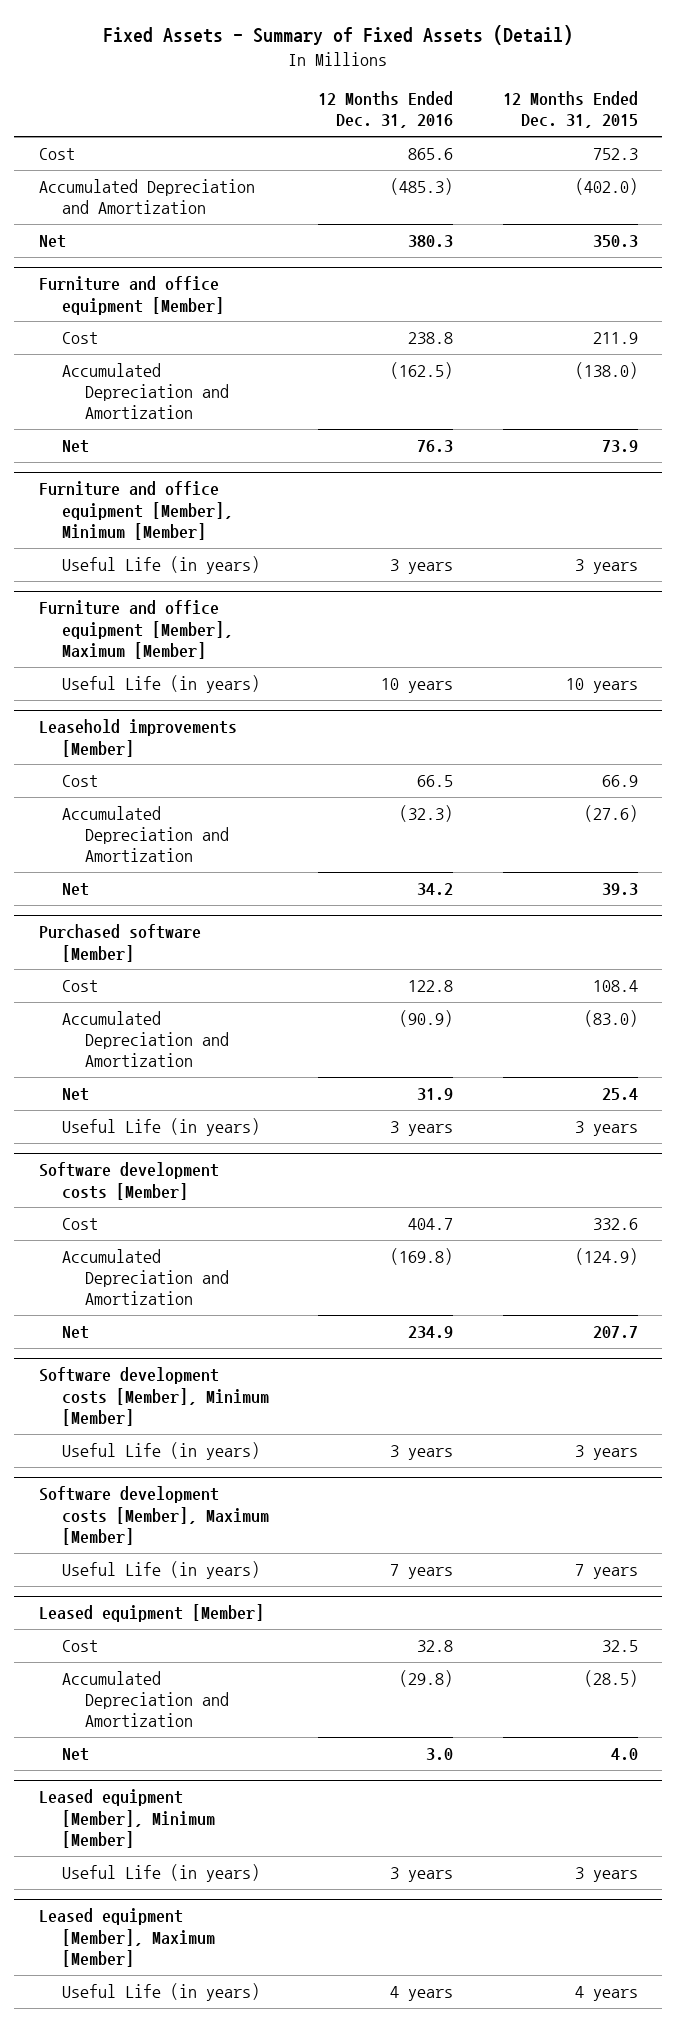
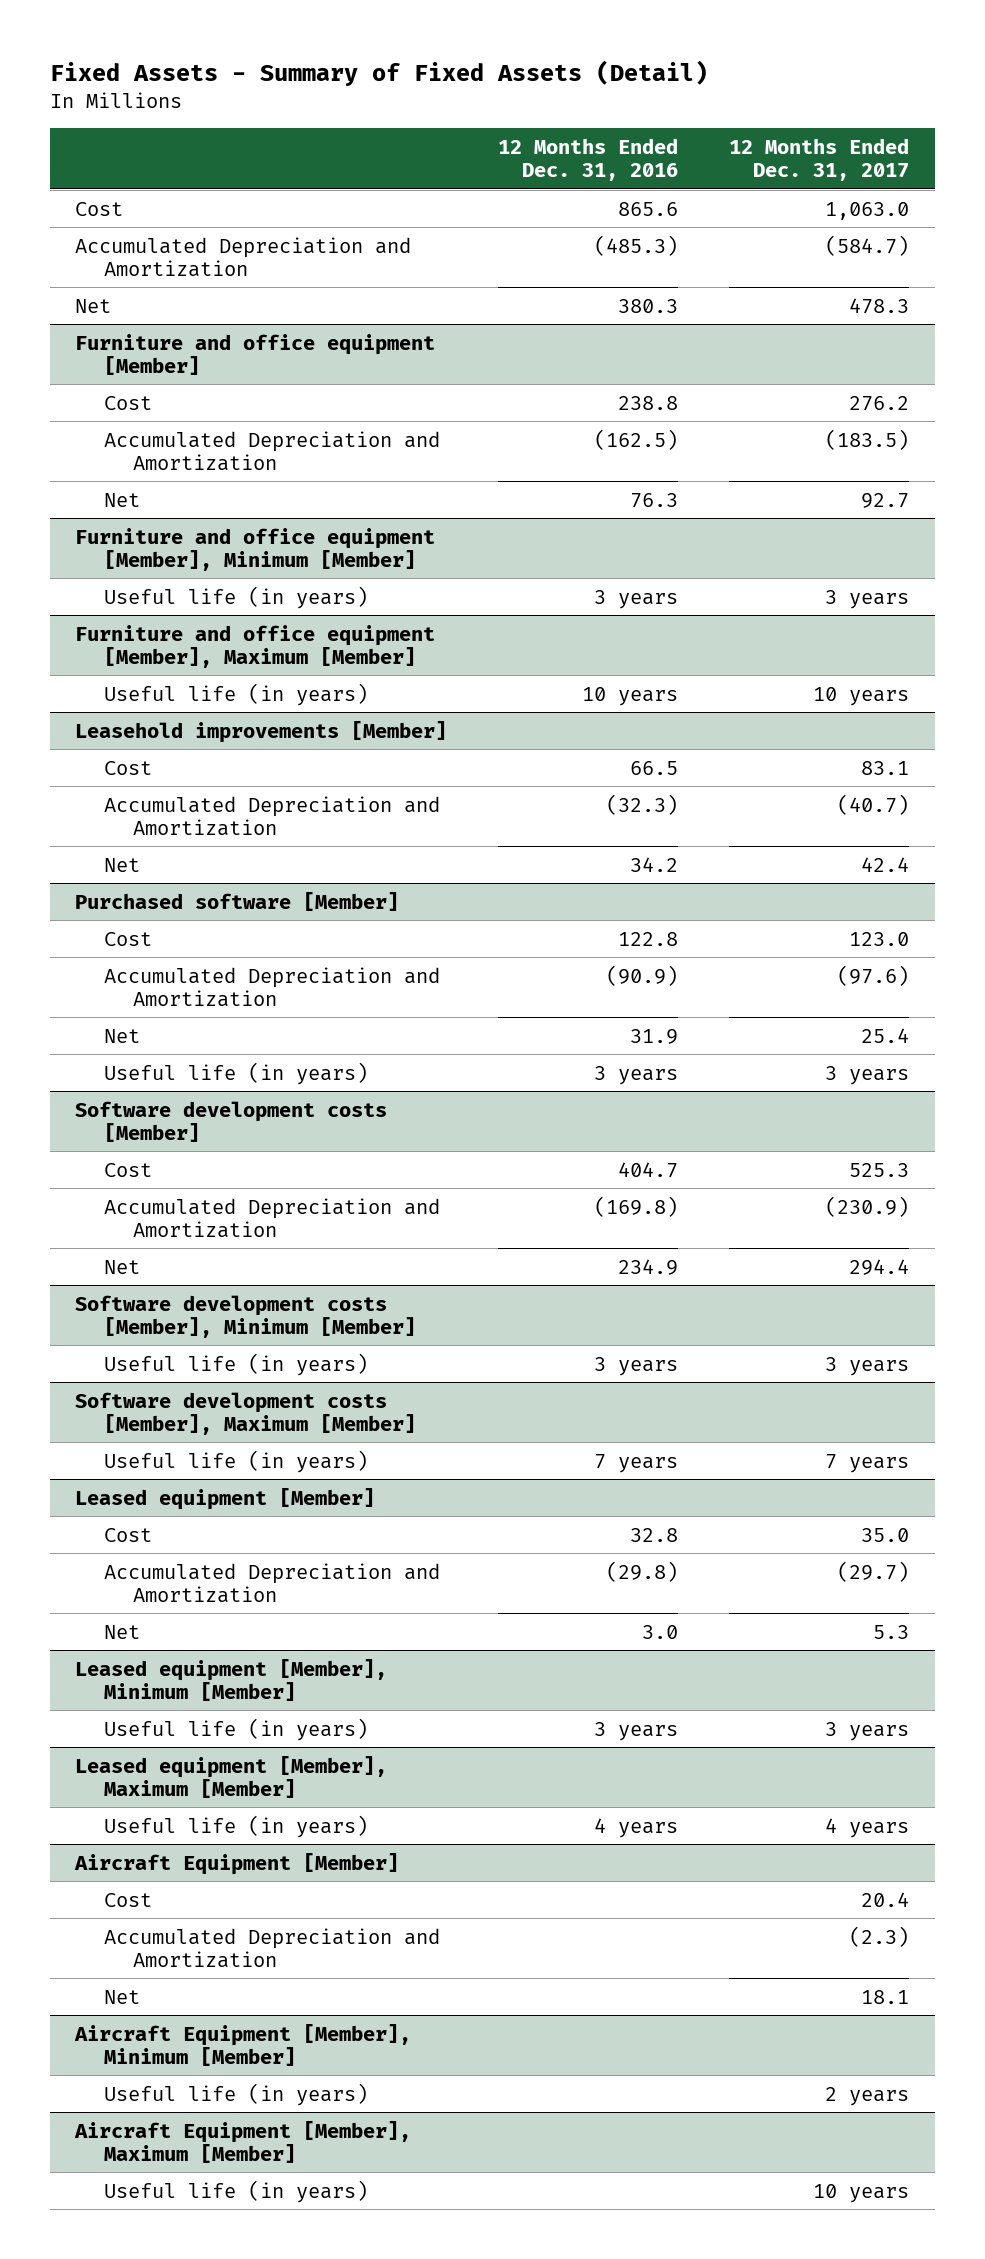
[502,91,638,129] 12 Months Ended Dec. 31, 2015 -> none
none -> [729,138,910,182] 12 Months Ended Dec. 31, 2017
[61,555,260,574] Useful Life (in years) -> [104,585,369,609] Useful life (in years)
[61,674,260,693] Useful Life (in years) -> [104,682,369,706] Useful life (in years)
[61,1117,260,1136] Useful Life (in years) -> [104,1061,369,1085] Useful life (in years)
[61,1441,260,1460] Useful Life (in years) -> [104,1352,369,1376] Useful life (in years)
[61,1560,260,1579] Useful Life (in years) -> [104,1449,369,1473] Useful life (in years)
[61,1863,260,1882] Useful Life (in years) -> [104,1717,369,1741] Useful life (in years)
[61,1982,260,2001] Useful Life (in years) -> [104,1814,369,1838] Useful life (in years)
none -> [74,1852,400,1875] Aircraft Equipment [Member]
none -> [104,1892,153,1907] Cost
none -> [104,1927,441,1968] Accumulated Depreciation and Amortization
none -> [104,1989,141,2004] Net
none -> [74,2023,412,2066] Aircraft Equipment [Member], Minimum [Member]
none -> [104,2082,369,2106] Useful life (in years)
none -> [74,2120,412,2163] Aircraft Equipment [Member], Maximum [Member]
none -> [104,2179,369,2203] Useful life (in years)

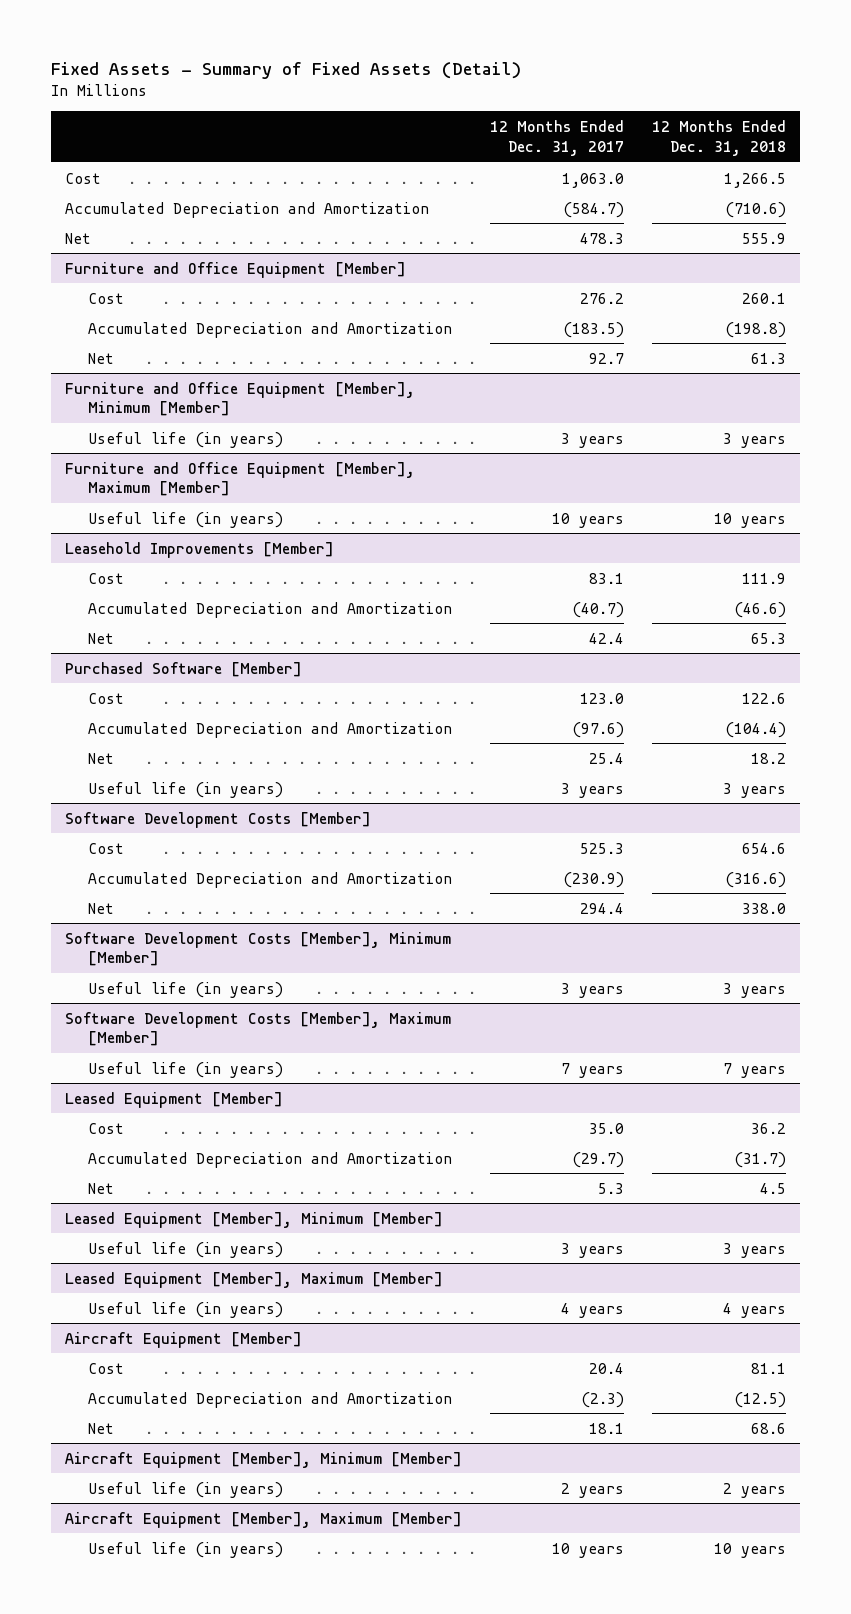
[498,138,679,182] 12 Months Ended Dec. 31, 2016 -> none
none -> [651,119,786,156] 12 Months Ended Dec. 31, 2018
[75,333,436,375] Furniture and office equipment [Member] -> [64,261,406,278] Furniture and Office Equipment [Member]
[75,527,436,571] Furniture and office equipment [Member], Minimum [Member] -> [64,381,415,417] Furniture and Office Equipment [Member], Minimum [Member]
[75,624,436,668] Furniture and office equipment [Member], Maximum [Member] -> [64,461,415,497] Furniture and Office Equipment [Member], Maximum [Member]
[75,720,448,743] Leasehold improvements [Member] -> [64,541,334,558] Leasehold Improvements [Member]
[75,891,400,911] Purchased software [Member] -> [64,661,302,677] Purchased Software [Member]
[75,1100,388,1142] Software development costs [Member] -> [64,811,371,828] Software Development Costs [Member]
[75,1294,417,1338] Software development costs [Member], Minimum [Member] -> [64,931,451,967] Software Development Costs [Member], Minimum [Member]
[75,1391,417,1435] Software development costs [Member], Maximum [Member] -> [64,1011,451,1047] Software Development Costs [Member], Maximum [Member]
[75,1487,376,1510] Leased equipment [Member] -> [64,1091,283,1108] Leased Equipment [Member]
[75,1658,388,1701] Leased equipment [Member], Minimum [Member] -> [64,1211,443,1228] Leased Equipment [Member], Minimum [Member]
[75,1755,388,1798] Leased equipment [Member], Maximum [Member] -> [64,1271,443,1288] Leased Equipment [Member], Maximum [Member]

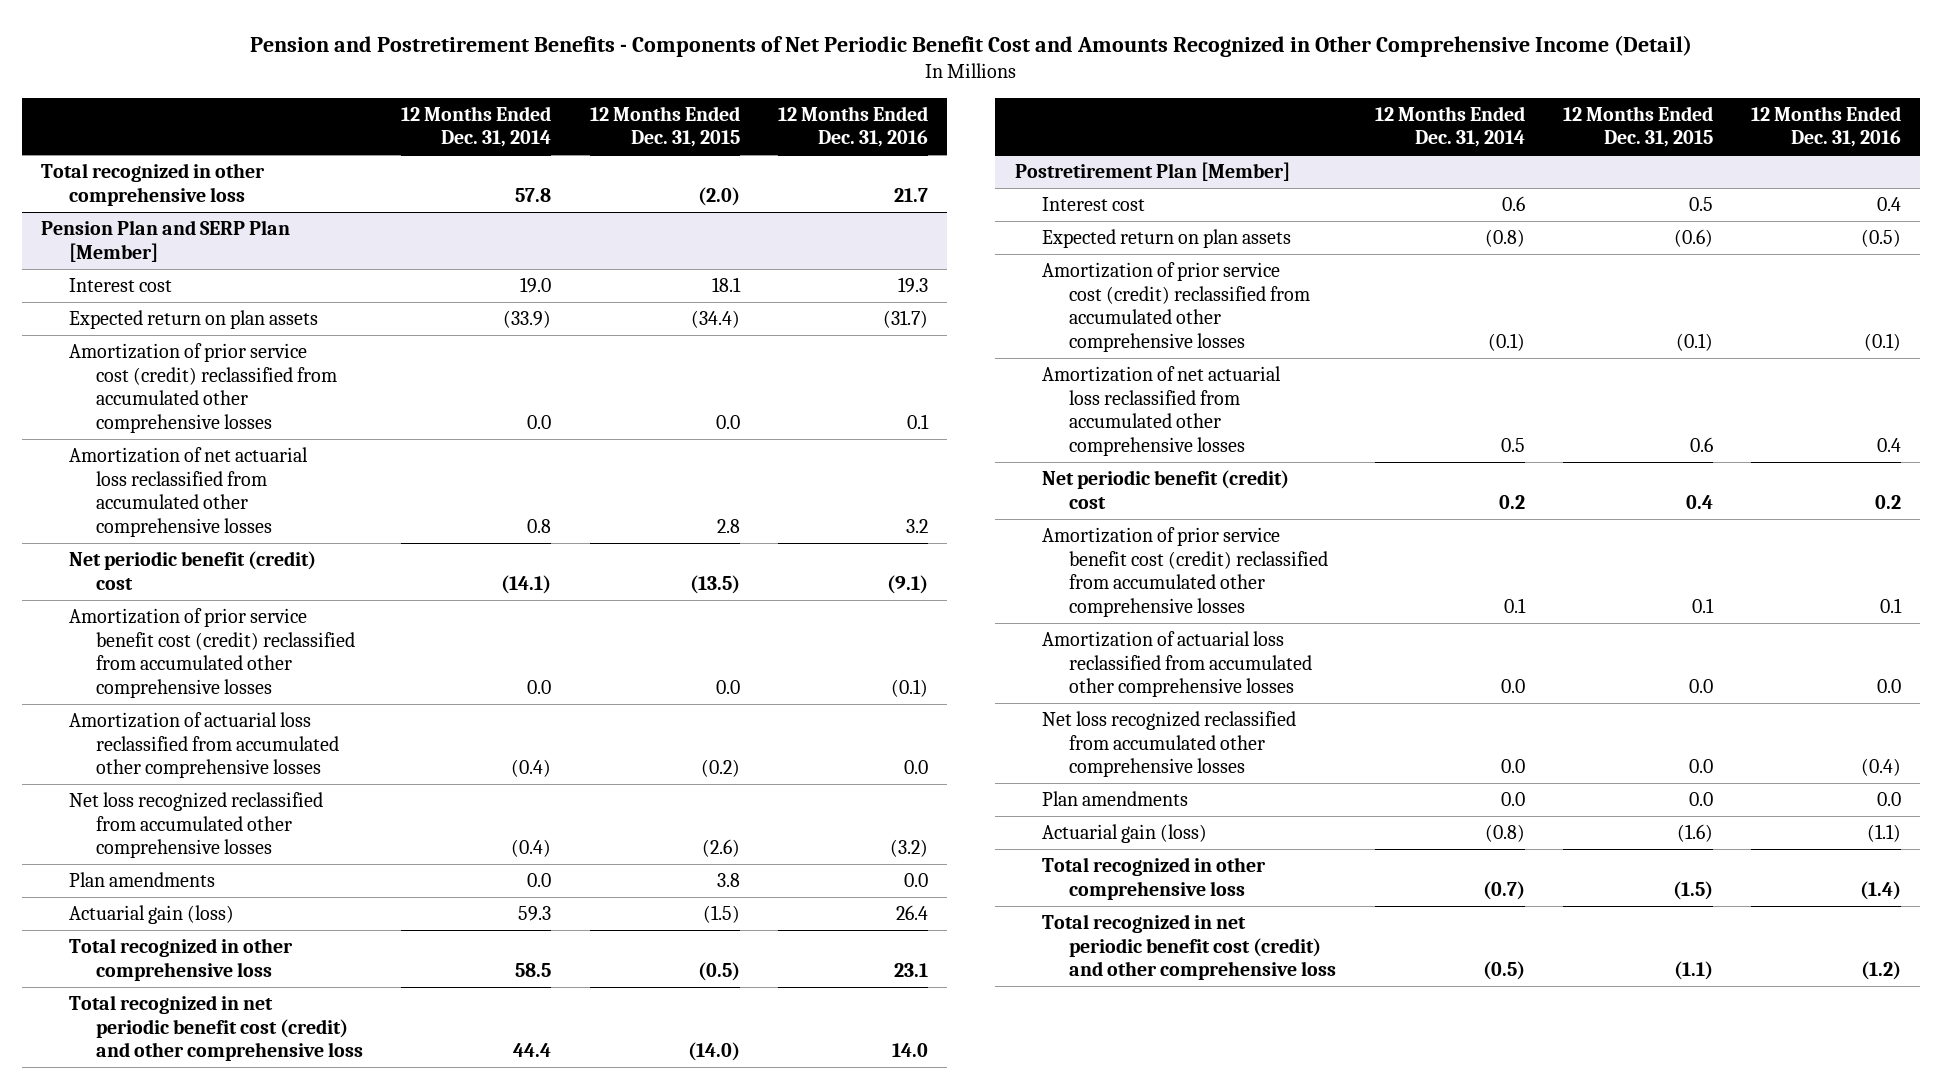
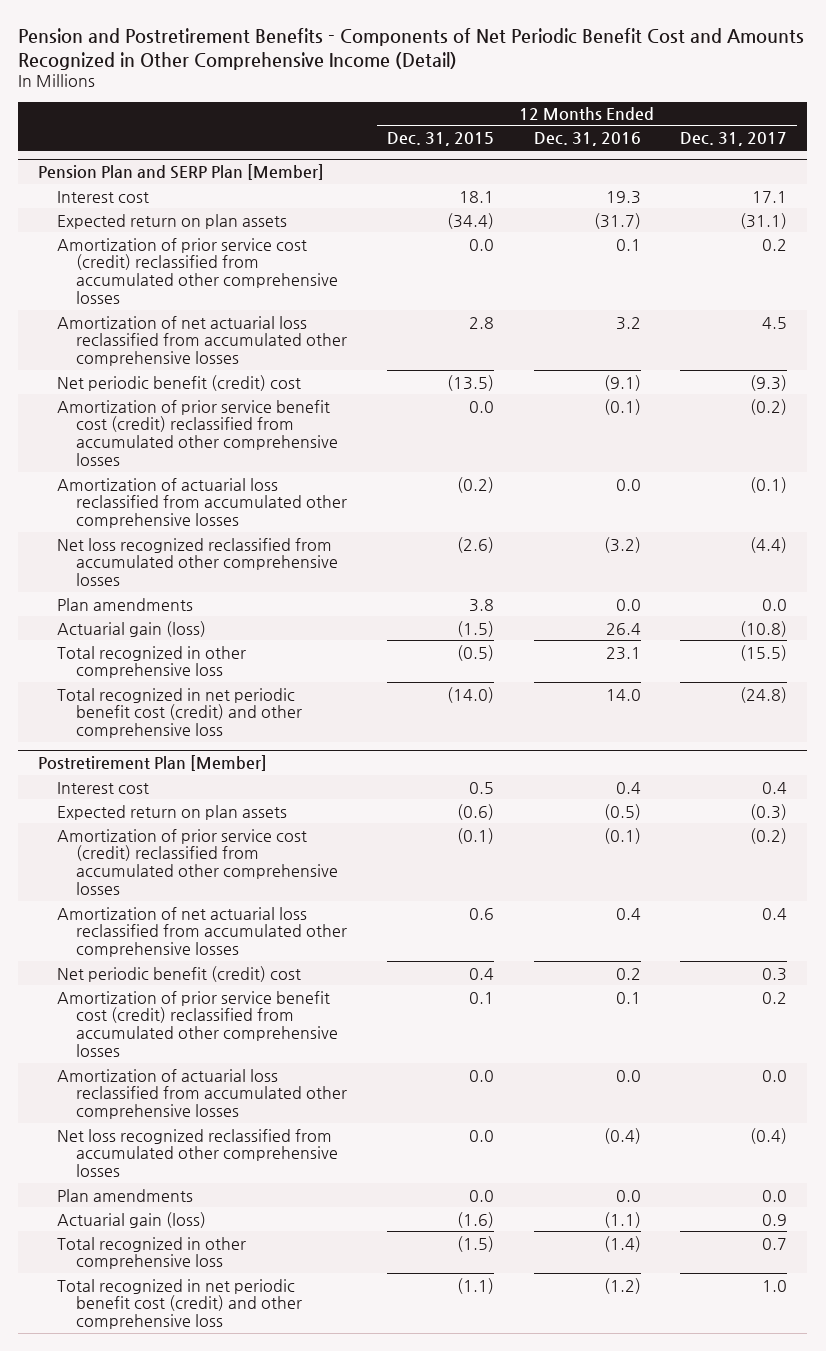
[401,105,552,148] 12 Months Ended Dec. 31, 2014 -> none
none -> [680,132,788,147] Dec. 31, 2017
[41,163,266,206] Total recognized in other comprehensive loss -> none

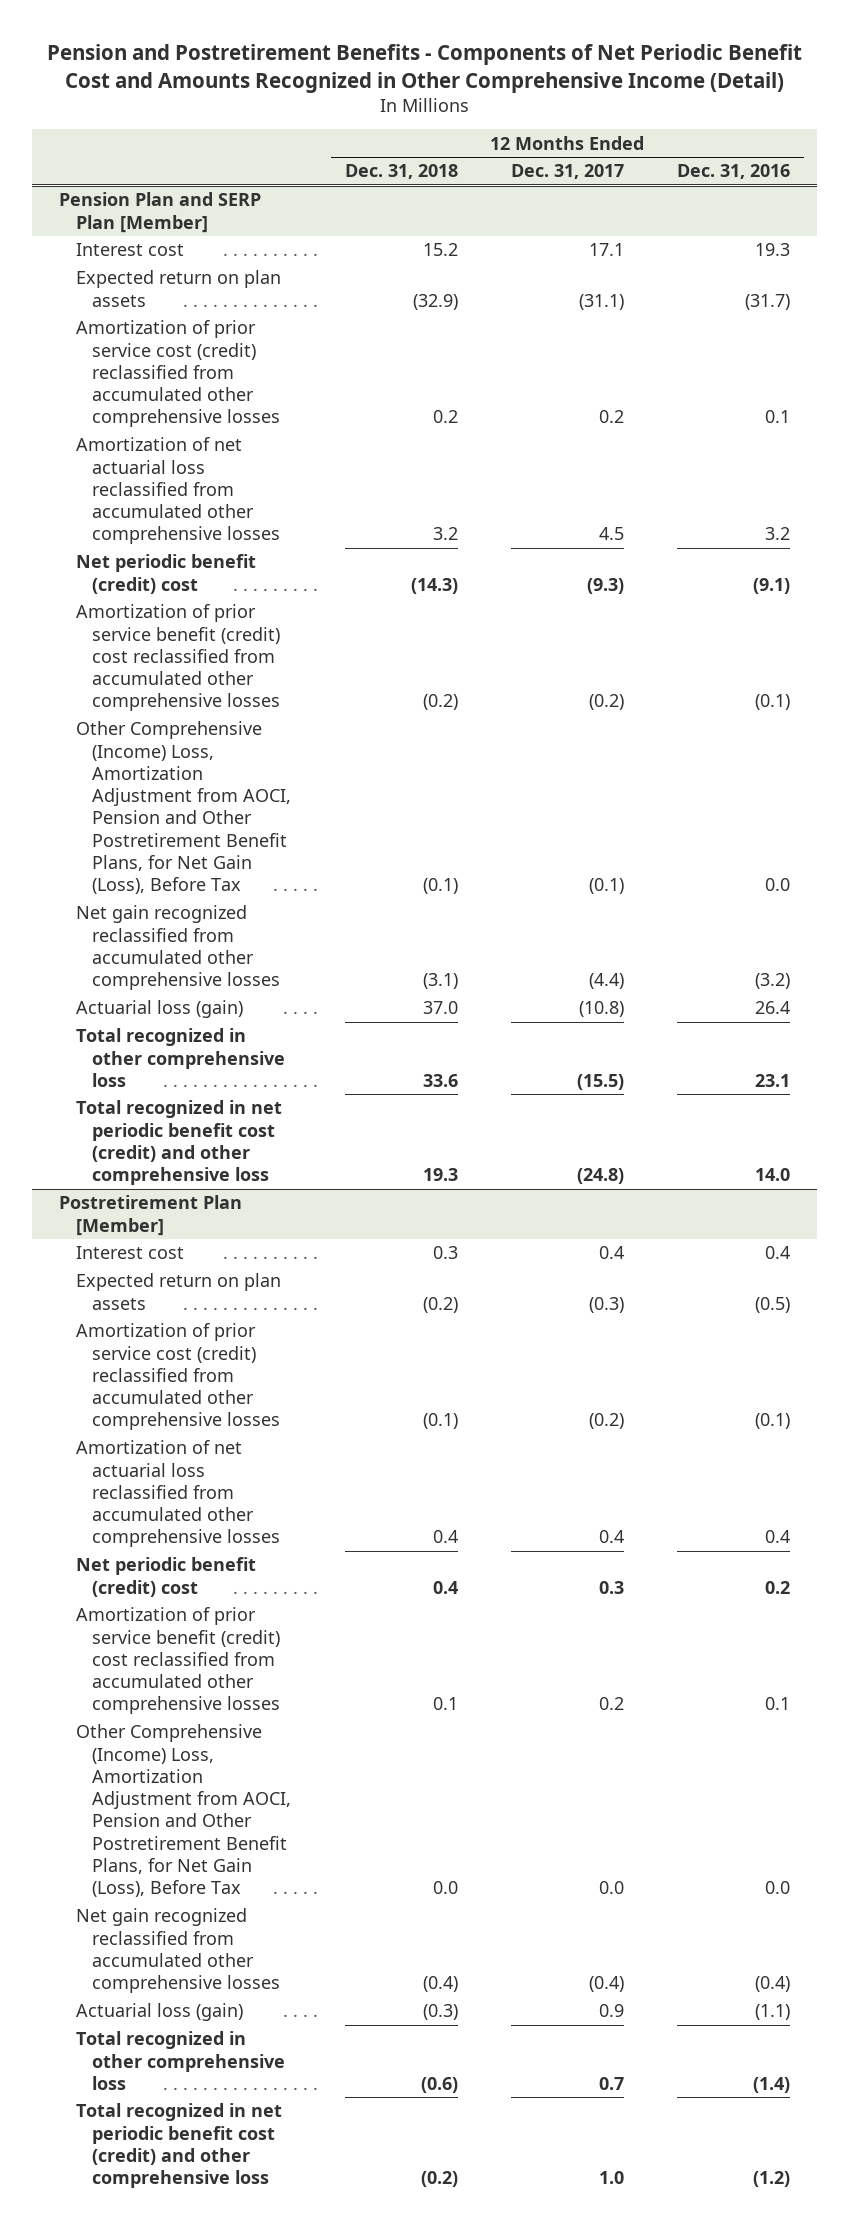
[386,132,494,147] Dec. 31, 2015 -> none
none -> [344,164,458,180] Dec. 31, 2018
[56,597,193,611] Plan amendments -> none
[56,399,338,467] Amortization of prior service benefit cost (credit) reclassified from accumulated other comprehensive losses -> [75,604,281,712] Amortization of prior service benefit (credit) cost reclassified from accumulated other comprehensive losses
[56,477,347,529] Amortization of actuarial loss reclassified from accumulated other comprehensive losses -> [75,721,292,895] Other Comprehensive (Income) Loss, Amortization Adjustment from AOCI, Pension and Other Postretirement Benefit Plans, for Net Gain (Loss), Before Tax
[56,537,338,587] Net loss recognized reclassified from accumulated other comprehensive losses -> [75,905,281,991] Net gain recognized reclassified from accumulated other comprehensive losses
[56,620,206,637] Actuarial gain (loss) -> [75,1000,243,1019] Actuarial loss (gain)
[56,1188,193,1202] Plan amendments -> none
[56,990,338,1058] Amortization of prior service benefit cost (credit) reclassified from accumulated other comprehensive losses -> [75,1607,281,1715] Amortization of prior service benefit (credit) cost reclassified from accumulated other comprehensive losses
[56,1068,347,1120] Amortization of actuarial loss reclassified from accumulated other comprehensive losses -> [75,1724,292,1898] Other Comprehensive (Income) Loss, Amortization Adjustment from AOCI, Pension and Other Postretirement Benefit Plans, for Net Gain (Loss), Before Tax
[56,1128,338,1178] Net loss recognized reclassified from accumulated other comprehensive losses -> [75,1908,281,1994] Net gain recognized reclassified from accumulated other comprehensive losses
[56,1211,206,1228] Actuarial gain (loss) -> [75,2003,243,2022] Actuarial loss (gain)

